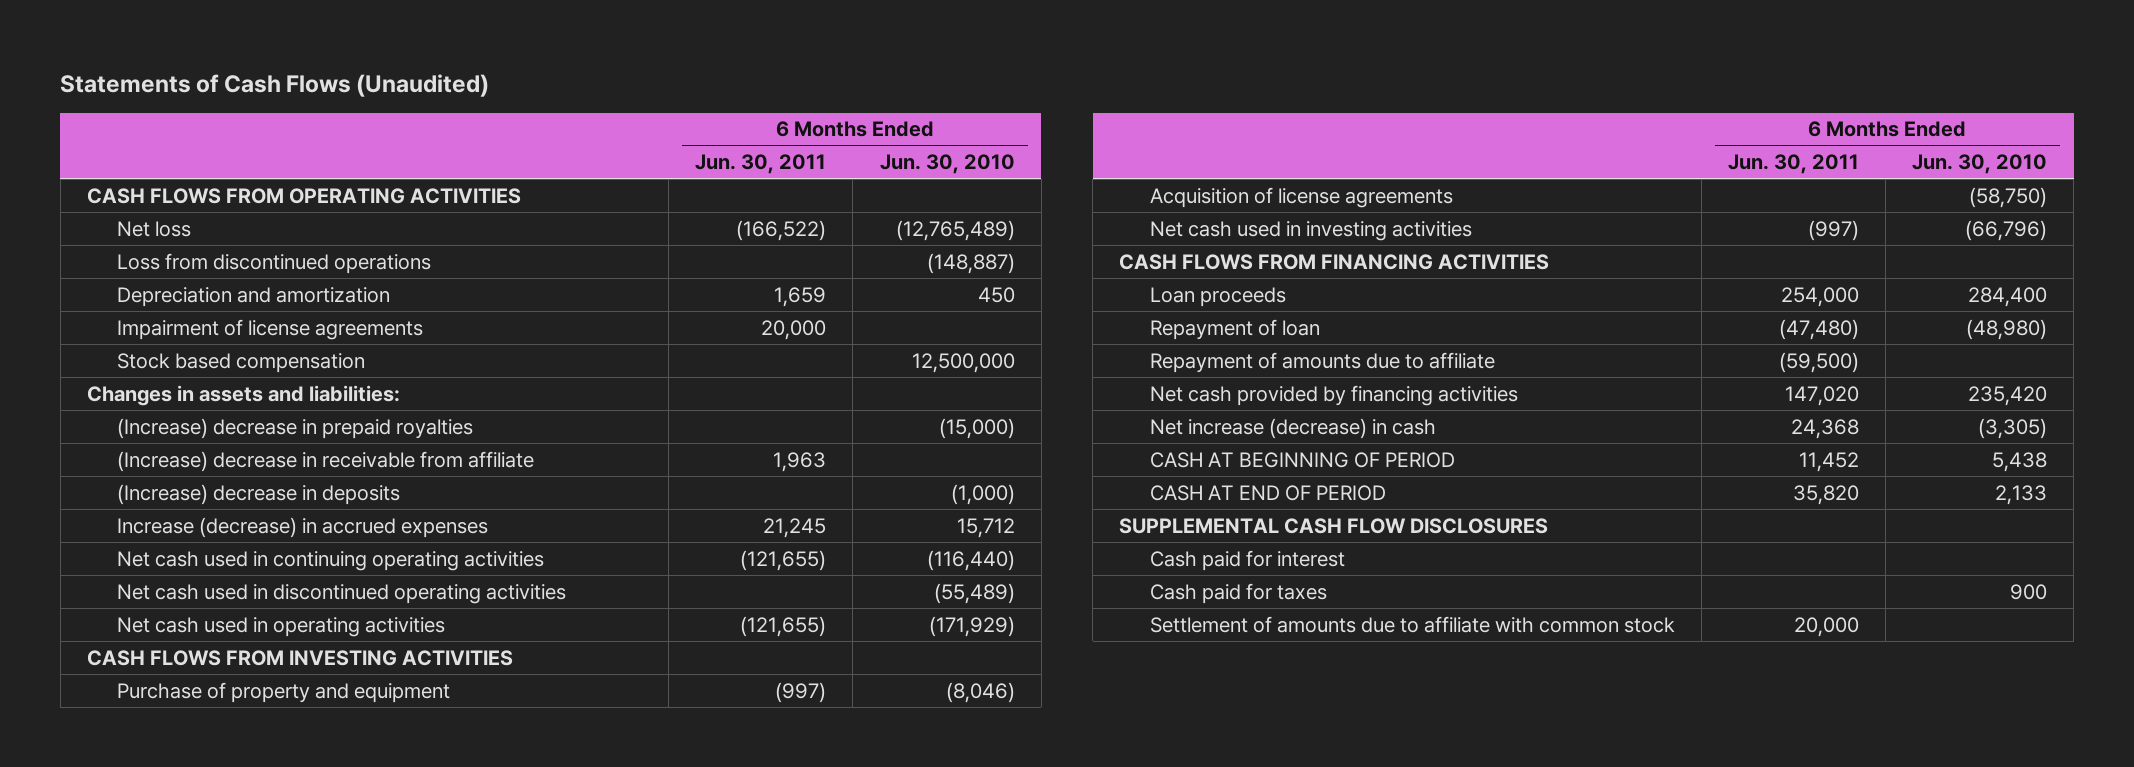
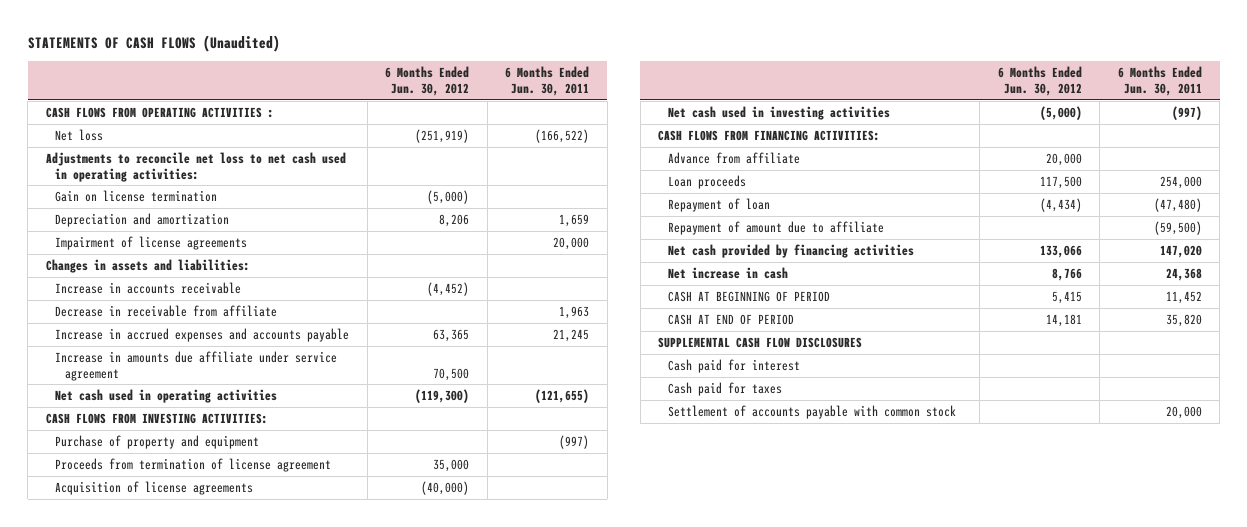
[60,74,490,98] Statements of Cash Flows (Unaudited) -> [27,34,280,52] STATEMENTS OF CASH FLOWS (Unaudited)
[879,154,1015,175] Jun. 30, 2010 -> none
none -> [385,65,470,96] 6 Months Ended Jun. 30, 2012
[86,187,521,204] CASH FLOWS FROM OPERATING ACTIVITIES -> [45,106,274,118] CASH FLOWS FROM OPERATING ACTIVITIES :
[117,252,432,274] Loss from discontinued operations -> none
none -> [45,151,346,182] Adjustments to reconcile net loss to net cash used in operating activities:
none -> [55,189,218,202] Gain on license termination
[117,352,366,373] Stock based compensation -> none
[117,417,474,439] (Increase) decrease in prepaid royalties -> none
[117,483,401,505] (Increase) decrease in deposits -> none
[117,550,545,571] Net cash used in continuing operating activities -> none
[117,583,567,604] Net cash used in discontinued operating activities -> none
none -> [55,281,242,294] Increase in accounts receivable
[117,450,535,472] (Increase) decrease in receivable from affiliate -> [55,304,278,317] Decrease in receivable from affiliate
[117,516,489,538] Increase (decrease) in accrued expenses -> [55,327,350,342] Increase in accrued expenses and accounts payable
none -> [55,350,338,381] Increase in amounts due affiliate under service agreement
[86,649,513,666] CASH FLOWS FROM INVESTING ACTIVITIES -> [45,412,268,424] CASH FLOWS FROM INVESTING ACTIVITIES:
none -> [55,457,332,472] Proceeds from termination of license agreement
[1119,253,1550,270] CASH FLOWS FROM FINANCING ACTIVITIES -> [658,129,881,141] CASH FLOWS FROM FINANCING ACTIVITIES:
none -> [667,151,800,164] Advance from affiliate
[1149,351,1495,373] Repayment of amounts due to affiliate -> [667,220,884,235] Repayment of amount due to affiliate
[1149,417,1436,439] Net increase (decrease) in cash -> [667,266,788,279] Net increase in cash
[1149,615,1675,633] Settlement of amounts due to affiliate with common stock -> none
none -> [667,404,956,419] Settlement of accounts payable with common stock

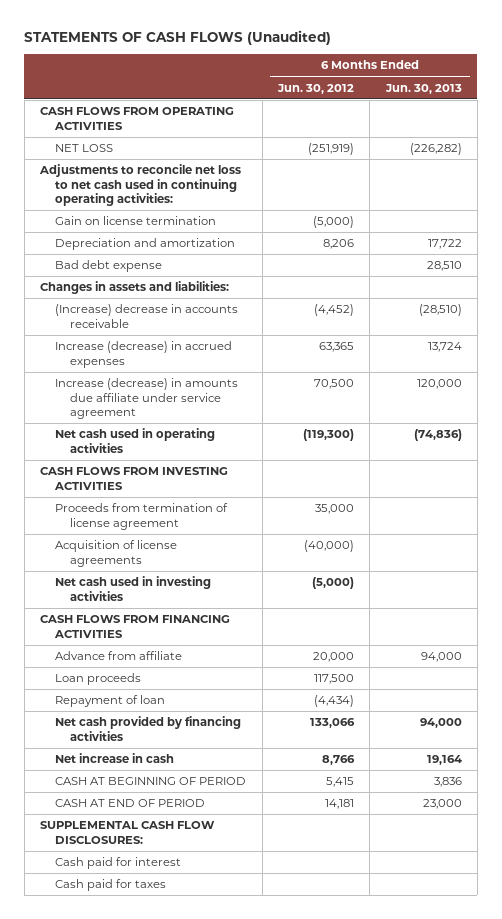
[505,65,590,96] 6 Months Ended Jun. 30, 2011 -> none
none -> [384,83,462,94] Jun. 30, 2013
[45,106,274,118] CASH FLOWS FROM OPERATING ACTIVITIES : -> [40,107,235,130] CASH FLOWS FROM OPERATING ACTIVITIES
[55,128,104,141] Net loss -> [55,144,114,153] NET LOSS
[45,151,346,182] Adjustments to reconcile net loss to net cash used in operating activities: -> [39,164,242,206] Adjustments to reconcile net loss to net cash used in continuing operating activities:
[55,235,248,250] Impairment of license agreements -> none
none -> [55,260,163,273] Bad debt expense
[55,304,278,317] Decrease in receivable from affiliate -> none
[55,281,242,294] Increase in accounts receivable -> [55,304,239,328] (Increase) decrease in accounts receivable
[55,327,350,342] Increase in accrued expenses and accounts payable -> [55,341,233,368] Increase (decrease) in accrued expenses
[55,350,338,381] Increase in amounts due affiliate under service agreement -> [55,378,239,419] Increase (decrease) in amounts due affiliate under service agreement
[55,434,260,449] Purchase of property and equipment -> none
[45,412,268,424] CASH FLOWS FROM INVESTING ACTIVITIES: -> [40,467,229,490] CASH FLOWS FROM INVESTING ACTIVITIES
[658,129,881,141] CASH FLOWS FROM FINANCING ACTIVITIES: -> [40,615,231,638] CASH FLOWS FROM FINANCING ACTIVITIES
[667,220,884,235] Repayment of amount due to affiliate -> none
[658,336,863,348] SUPPLEMENTAL CASH FLOW DISCLOSURES -> [40,821,216,844] SUPPLEMENTAL CASH FLOW DISCLOSURES:
[667,404,956,419] Settlement of accounts payable with common stock -> none

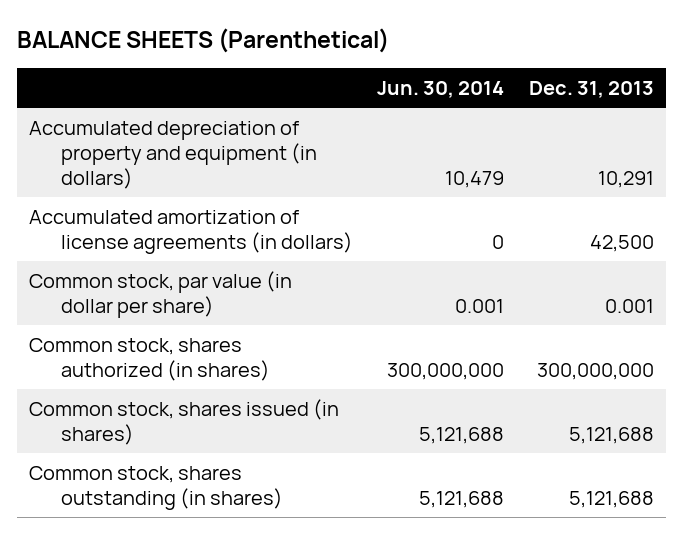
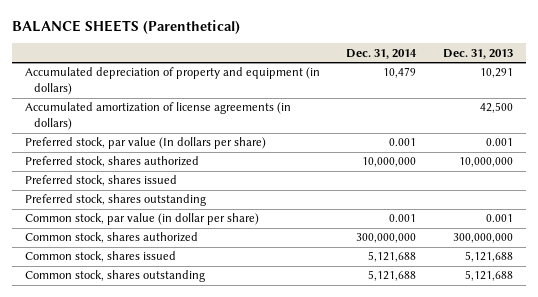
[377,80,505,98] Jun. 30, 2014 -> none
none -> [346,48,418,59] Dec. 31, 2014
none -> [24,137,266,150] Preferred stock, par value (In dollars per share)
none -> [24,156,199,168] Preferred stock, shares authorized
none -> [24,175,177,187] Preferred stock, shares issued
none -> [24,194,206,207] Preferred stock, shares outstanding
[29,338,270,381] Common stock, shares authorized (in shares) -> [24,232,198,244] Common stock, shares authorized
[29,399,340,445] Common stock, shares issued (in shares) -> [24,251,176,263] Common stock, shares issued
[29,466,283,510] Common stock, shares outstanding (in shares) -> [24,270,205,283] Common stock, shares outstanding

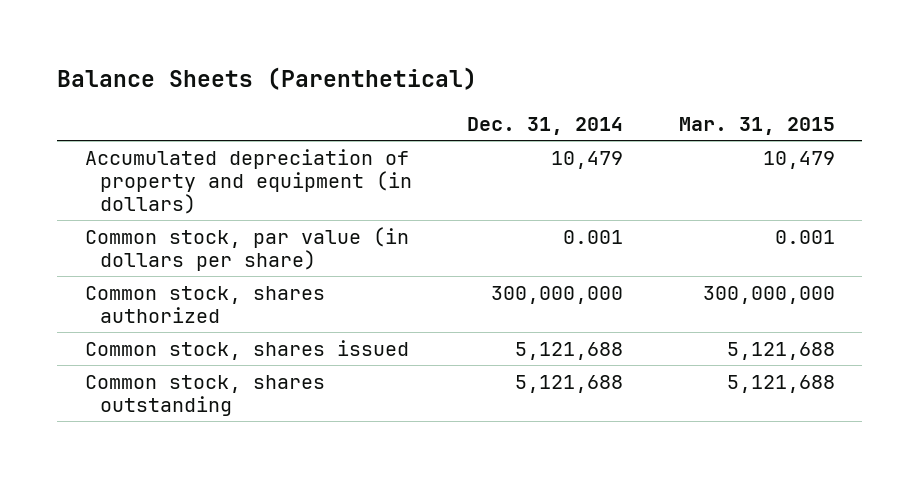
[11,19,240,34] BALANCE SHEETS (Parenthetical) -> [57,67,478,91] Balance Sheets (Parenthetical)
[442,48,513,59] Dec. 31, 2013 -> none
none -> [678,116,835,135] Mar. 31, 2015
[24,102,291,131] Accumulated amortization of license agreements (in dollars) -> none
[24,137,266,150] Preferred stock, par value (In dollars per share) -> none
[24,156,199,168] Preferred stock, shares authorized -> none
[24,175,177,187] Preferred stock, shares issued -> none
[24,194,206,207] Preferred stock, shares outstanding -> none
[24,213,259,226] Common stock, par value (in dollar per share) -> [84,226,409,271] Common stock, par value (in dollars per share)

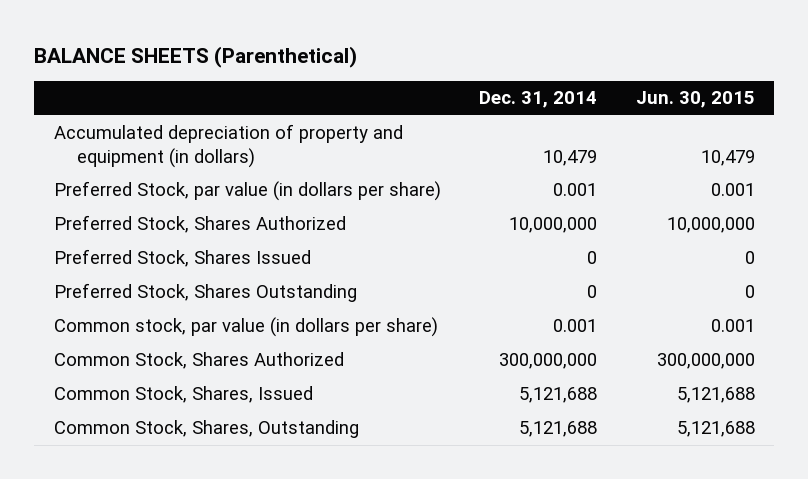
[57,67,478,91] Balance Sheets (Parenthetical) -> [34,45,358,68] BALANCE SHEETS (Parenthetical)
[678,116,835,135] Mar. 31, 2015 -> none
none -> [635,91,755,109] Jun. 30, 2015
none -> [53,181,441,202] Preferred Stock, par value (in dollars per share)
none -> [53,215,346,234] Preferred Stock, Shares Authorized
none -> [53,249,311,268] Preferred Stock, Shares Issued
none -> [53,283,357,303] Preferred Stock, Shares Outstanding
[84,285,325,323] Common stock, shares authorized -> [53,352,344,370] Common Stock, Shares Authorized
[84,339,409,360] Common stock, shares issued -> [53,386,313,404] Common Stock, Shares, Issued
[84,374,325,416] Common stock, shares outstanding -> [53,420,359,439] Common Stock, Shares, Outstanding

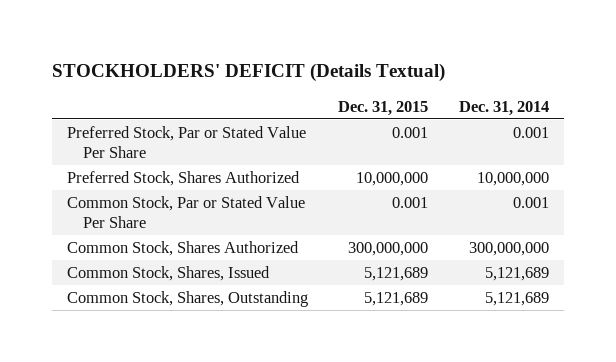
[34,45,358,68] BALANCE SHEETS (Parenthetical) -> [51,63,445,83] STOCKHOLDERS' DEFICIT (Details Textual)
[635,91,755,109] Jun. 30, 2015 -> none
none -> [338,100,429,116] Dec. 31, 2015
[53,124,403,168] Accumulated depreciation of property and equipment (in dollars) -> none
[53,181,441,202] Preferred Stock, par value (in dollars per share) -> [67,125,307,158] Preferred Stock, Par or Stated Value Per Share
[53,249,311,268] Preferred Stock, Shares Issued -> none
[53,283,357,303] Preferred Stock, Shares Outstanding -> none
[53,317,438,338] Common stock, par value (in dollars per share) -> [67,195,306,228] Common Stock, Par or Stated Value Per Share
[519,387,598,404] 5,121,688 -> [484,266,549,281] 5,121,689
[519,421,598,438] 5,121,688 -> [484,291,549,306] 5,121,689

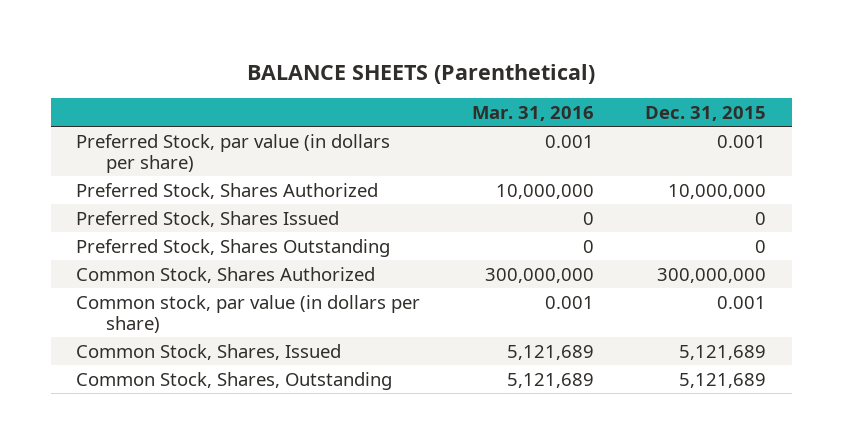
[51,63,445,83] STOCKHOLDERS' DEFICIT (Details Textual) -> [247,63,596,84] BALANCE SHEETS (Parenthetical)
[458,100,549,116] Dec. 31, 2014 -> none
none -> [471,105,594,121] Mar. 31, 2016
[67,125,307,158] Preferred Stock, Par or Stated Value Per Share -> [76,133,391,173] Preferred Stock, par value (in dollars per share)
[67,195,306,228] Common Stock, Par or Stated Value Per Share -> none
none -> [76,210,340,227] Preferred Stock, Shares Issued
none -> [76,238,391,257] Preferred Stock, Shares Outstanding
none -> [76,294,421,333] Common stock, par value (in dollars per share)

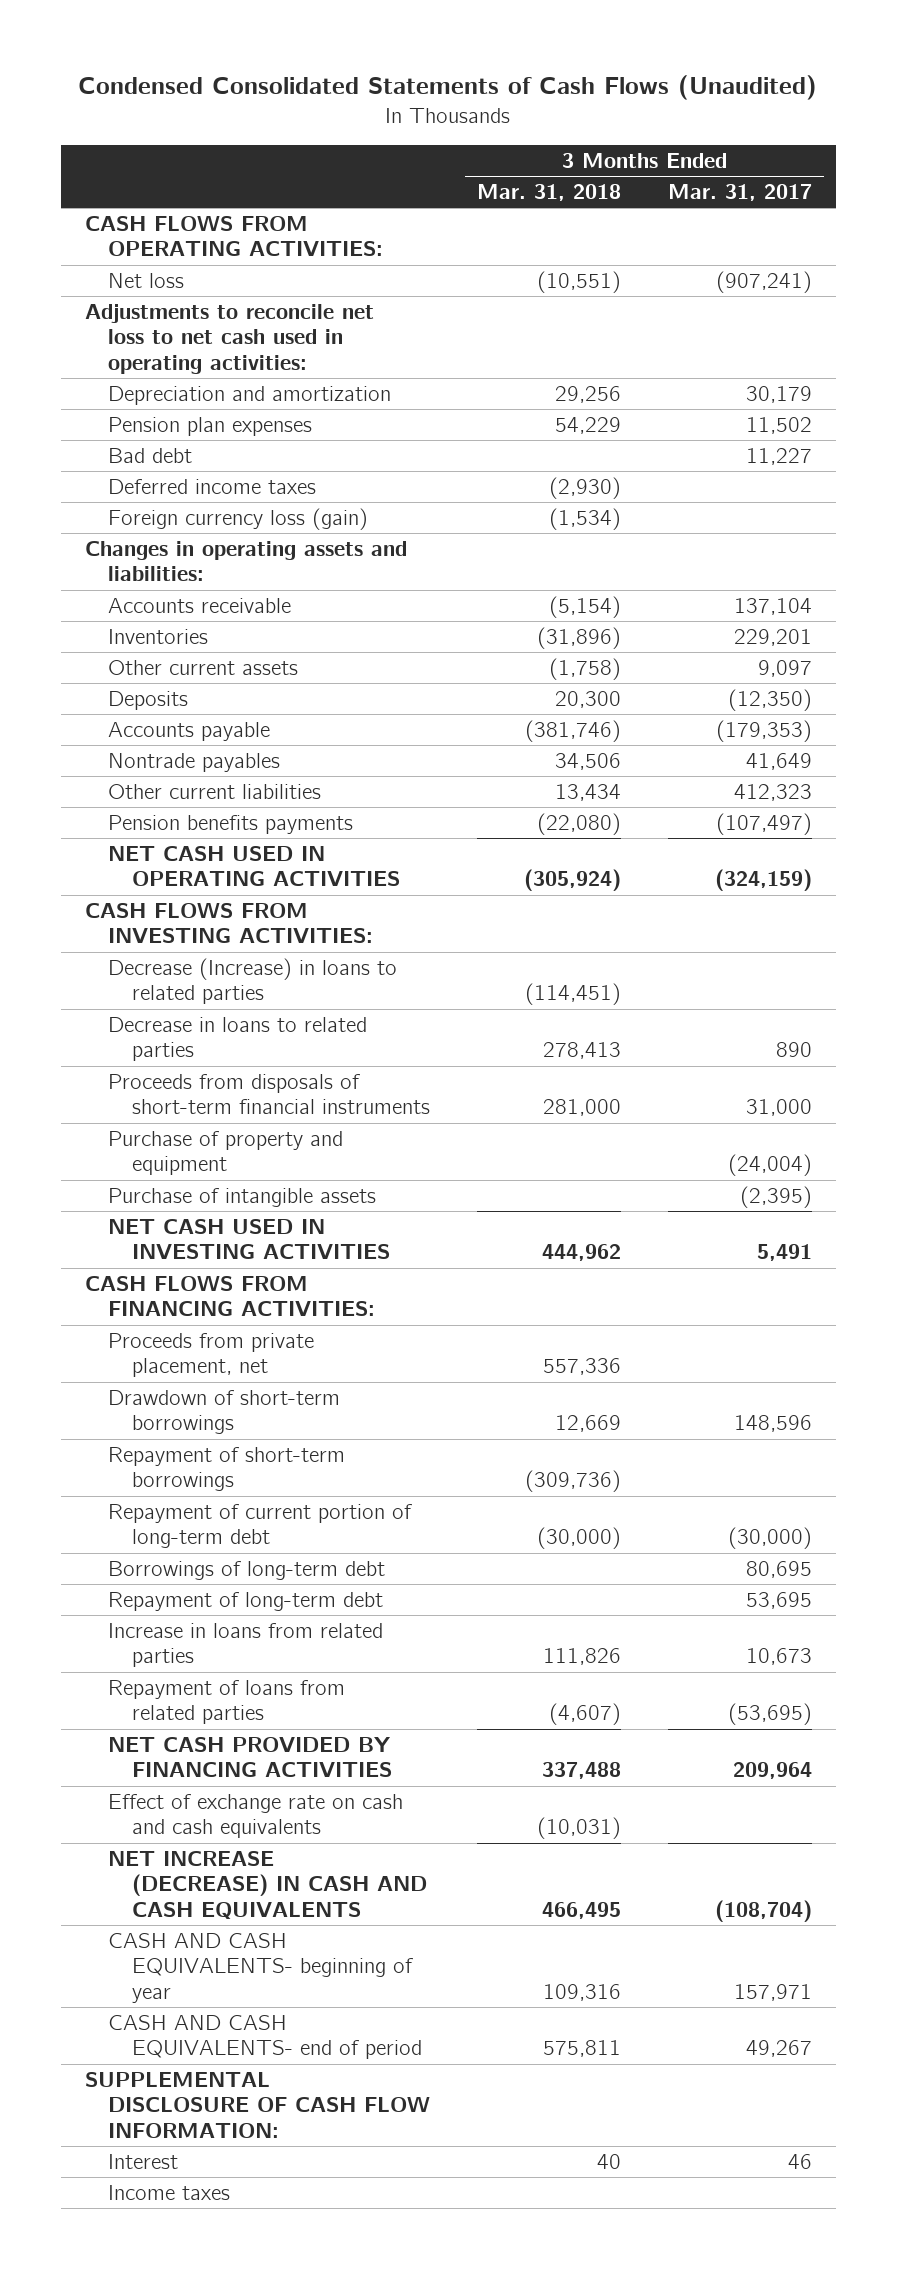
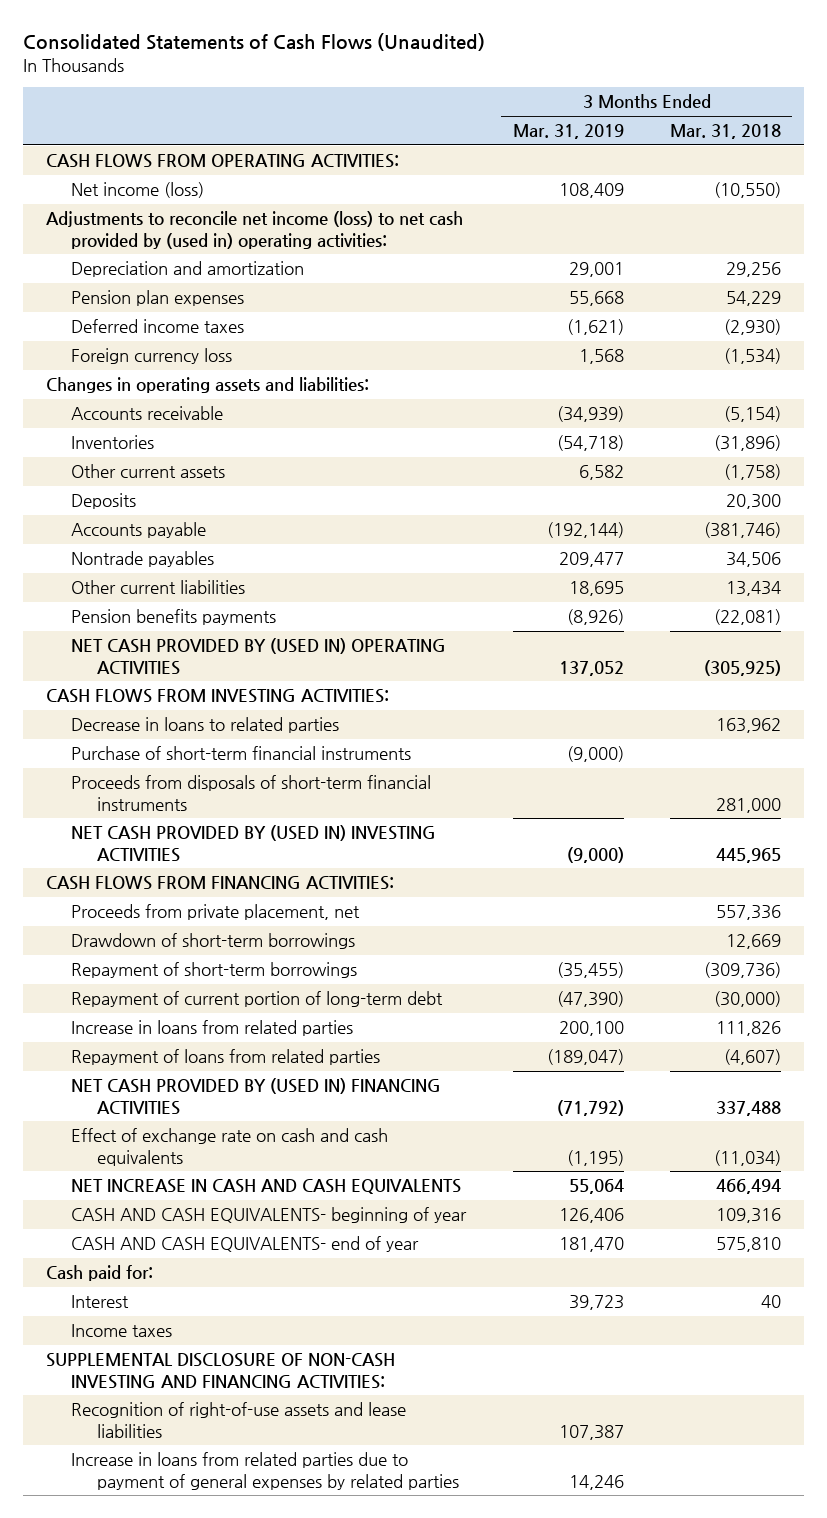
[78,75,818,101] Condensed Consolidated Statements of Cash Flows (Unaudited) -> [22,33,485,52] Consolidated Statements of Cash Flows (Unaudited)
[668,184,813,202] Mar. 31, 2017 -> none
none -> [512,124,624,140] Mar. 31, 2019
[108,273,185,289] Net loss -> [71,182,205,199] Net income (loss)
[537,271,622,294] (10,551) -> [713,182,781,199] (10,550)
[84,304,374,374] Adjustments to reconcile net loss to net cash used in operating activities: -> [46,211,464,249] Adjustments to reconcile net income (loss) to net cash provided by (used in) operating activities:
[108,448,193,464] Bad debt -> none
[108,508,369,531] Foreign currency loss (gain) -> [71,348,233,365] Foreign currency loss
[537,813,622,836] (22,080) -> [713,609,781,626] (22,081)
[108,846,400,887] NET CASH USED IN OPERATING ACTIVITIES -> [71,638,447,675] NET CASH PROVIDED BY (USED IN) OPERATING ACTIVITIES
[524,869,622,892] (305,924) -> [703,659,781,676] (305,925)
[108,958,398,1005] Decrease (Increase) in loans to related parties -> none
[543,1042,622,1060] 278,413 -> [715,718,781,734] 163,962
none -> [71,746,412,761] Purchase of short-term financial instruments
[108,1131,344,1176] Purchase of property and equipment -> none
[108,1188,377,1208] Purchase of intangible assets -> none
[108,1219,390,1260] NET CASH USED IN INVESTING ACTIVITIES -> [71,825,437,862] NET CASH PROVIDED BY (USED IN) INVESTING ACTIVITIES
[542,1244,622,1262] 444,962 -> [715,847,781,863] 445,965
[108,1561,386,1581] Borrowings of long-term debt -> none
[108,1592,384,1612] Repayment of long-term debt -> none
[108,1737,392,1778] NET CASH PROVIDED BY FINANCING ACTIVITIES -> [71,1078,442,1115] NET CASH PROVIDED BY (USED IN) FINANCING ACTIVITIES
[537,1817,622,1840] (10,031) -> [713,1149,781,1166] (11,034)
[108,1851,427,1919] NET INCREASE (DECREASE) IN CASH AND CASH EQUIVALENTS -> [71,1179,462,1195] NET INCREASE IN CASH AND CASH EQUIVALENTS
[542,1901,622,1919] 466,495 -> [715,1179,781,1195] 466,494
[84,2072,431,2138] SUPPLEMENTAL DISCLOSURE OF CASH FLOW INFORMATION: -> none
[108,2015,422,2060] CASH AND CASH EQUIVALENTS- end of period -> [71,1236,420,1253] CASH AND CASH EQUIVALENTS- end of year
[543,2040,622,2058] 575,811 -> [715,1237,781,1253] 575,810
none -> [46,1265,154,1282] Cash paid for:
none -> [46,1353,396,1389] SUPPLEMENTAL DISCLOSURE OF NON-CASH INVESTING AND FINANCING ACTIVITIES:
none -> [71,1402,407,1438] Recognition of right-of-use assets and lease liabilities
none -> [71,1452,459,1490] Increase in loans from related parties due to payment of general expenses by related parties

